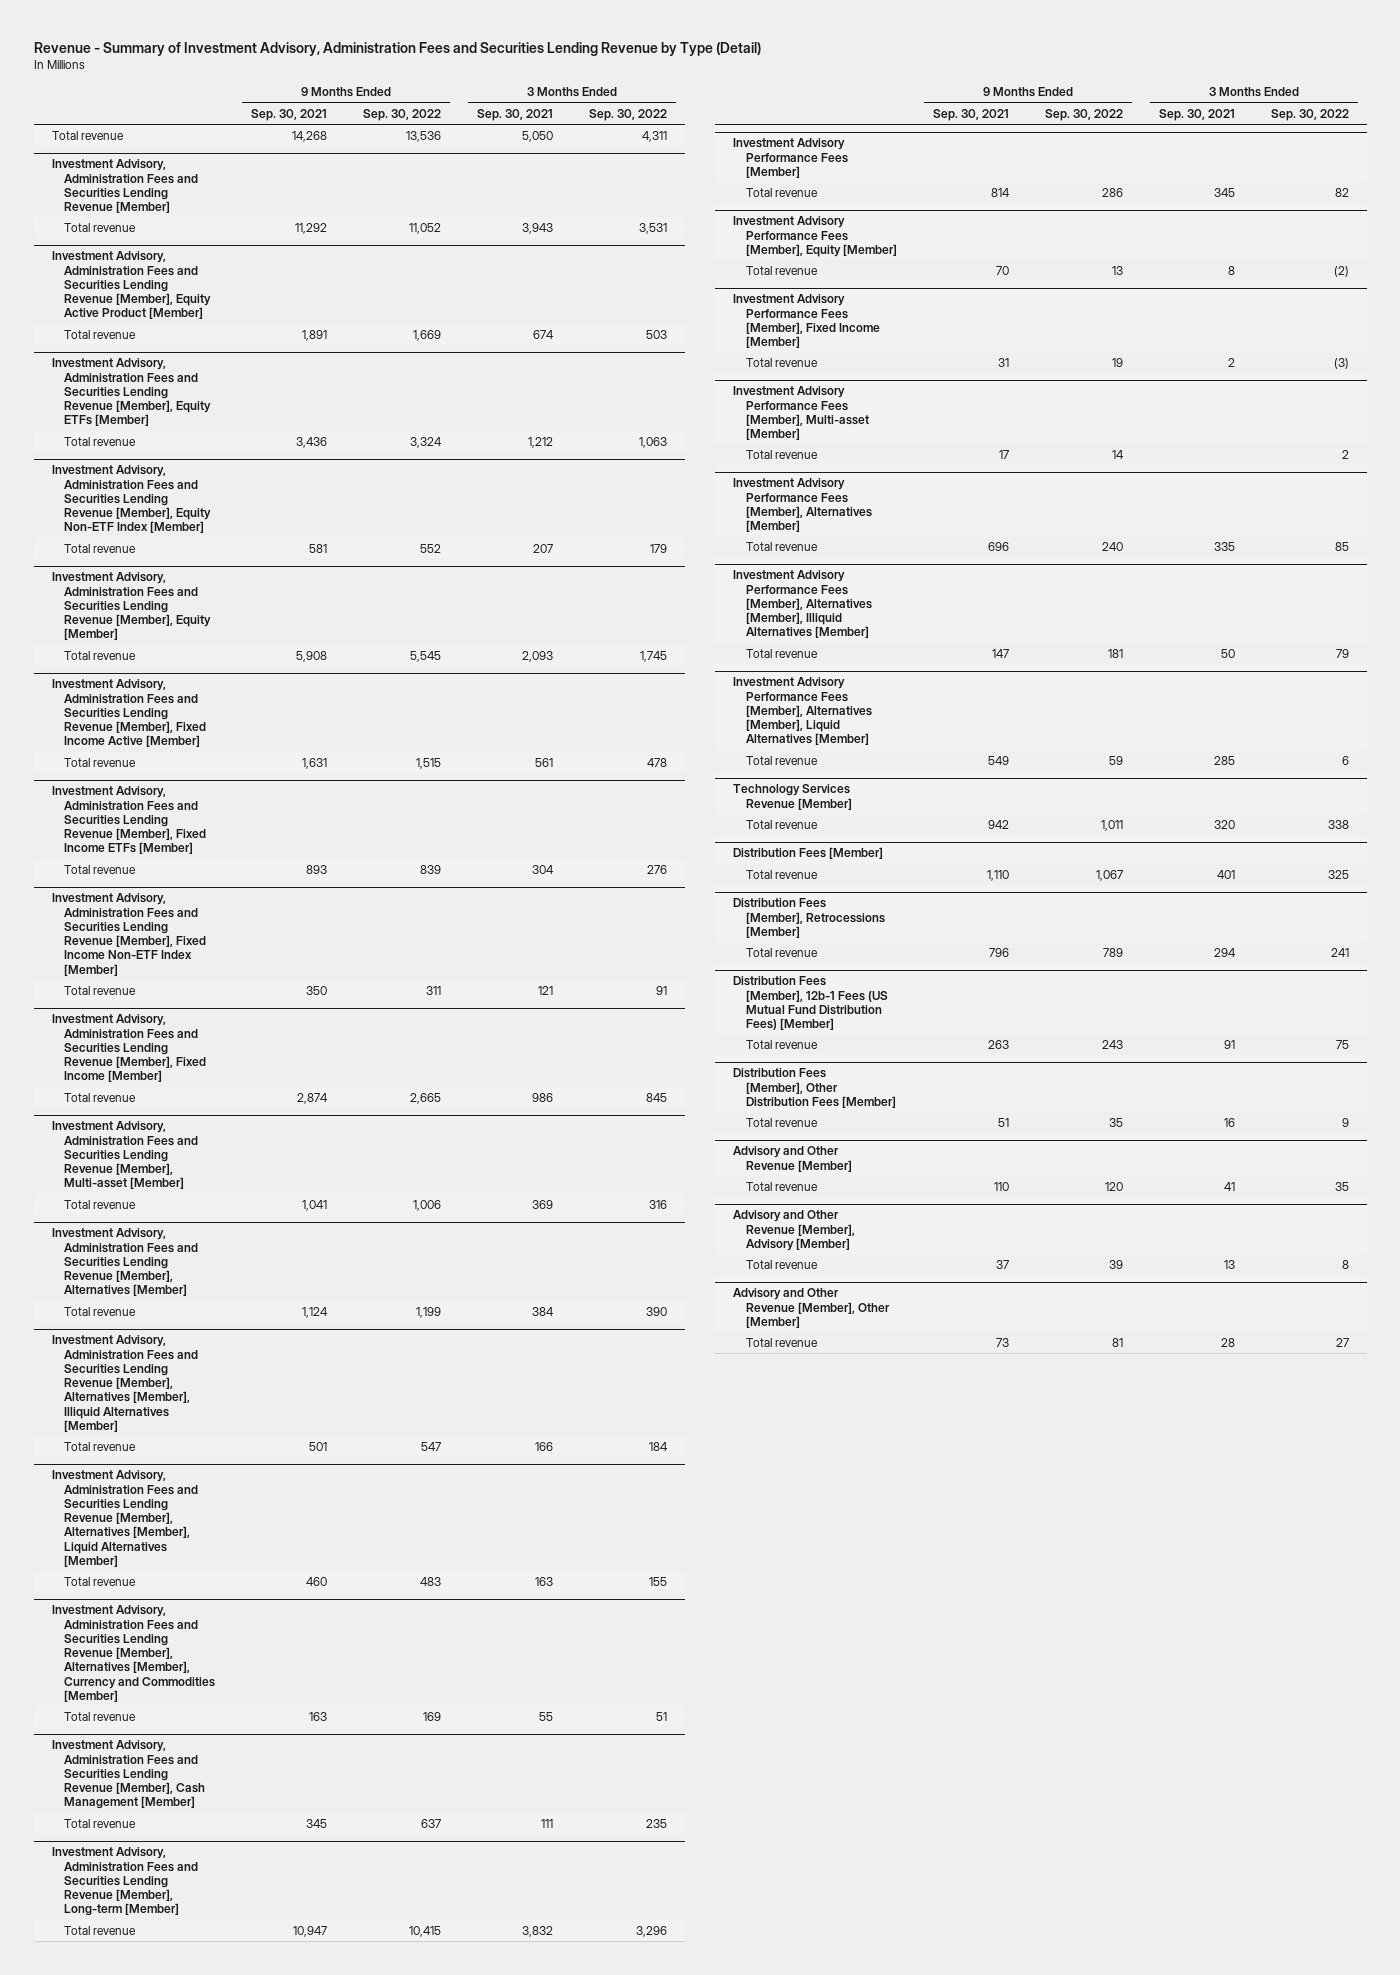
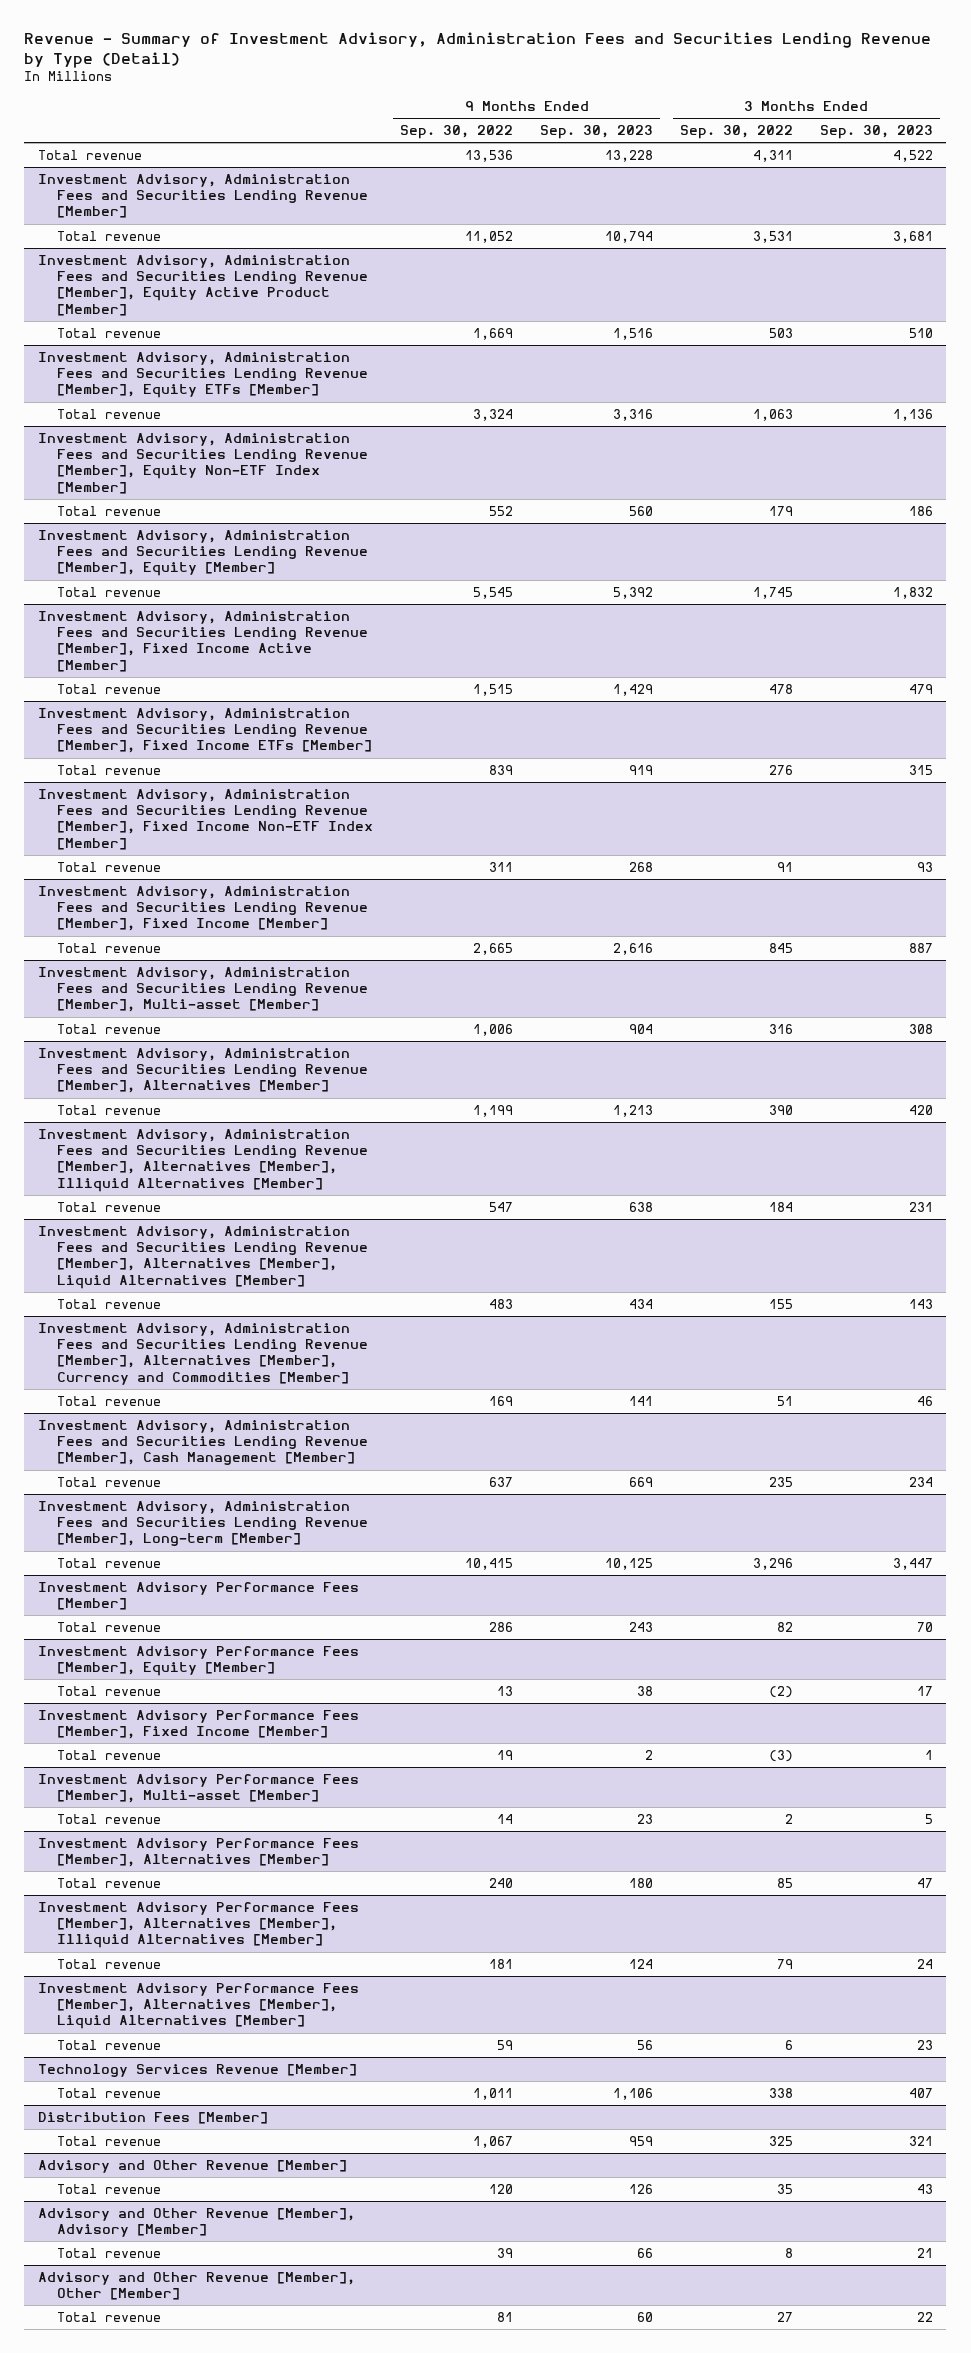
[250,108,327,121] Sep. 30, 2021 -> none
[476,108,553,121] Sep. 30, 2021 -> none
none -> [540,125,654,140] Sep. 30, 2023
none -> [819,125,933,140] Sep. 30, 2023
[733,898,885,938] Distribution Fees [Member], Retrocessions [Member] -> none
[745,948,818,958] Total revenue -> none
[733,976,888,1031] Distribution Fees [Member], 12b-1 Fees (US Mutual Fund Distribution Fees) [Member] -> none
[745,1040,818,1050] Total revenue -> none
[733,1068,896,1108] Distribution Fees [Member], Other Distribution Fees [Member] -> none
[745,1118,818,1128] Total revenue -> none

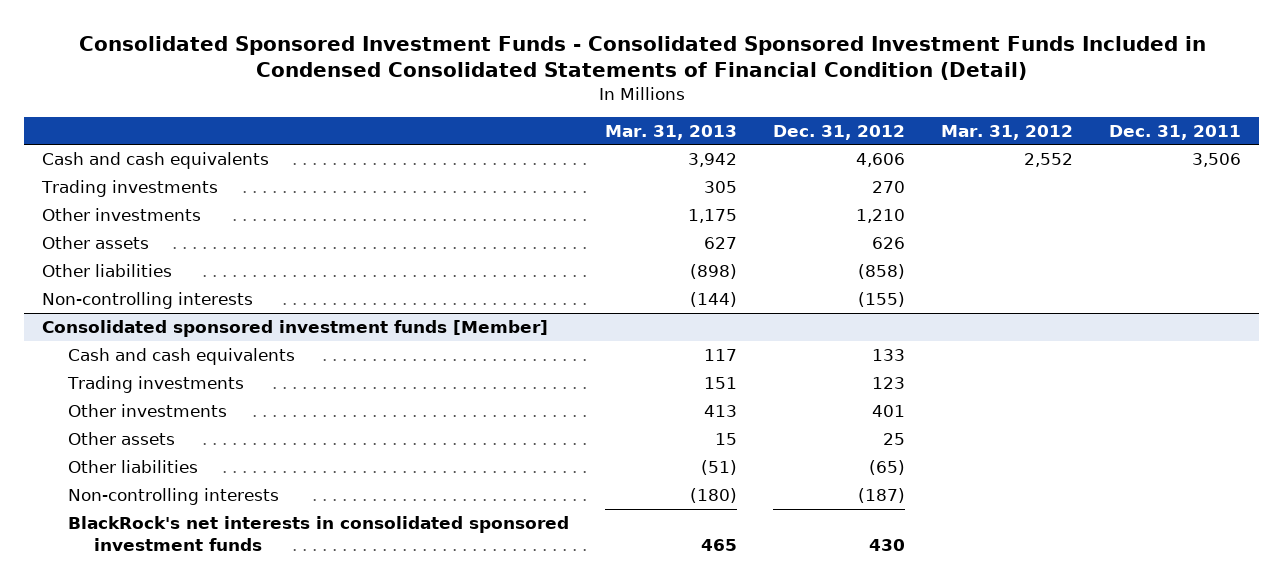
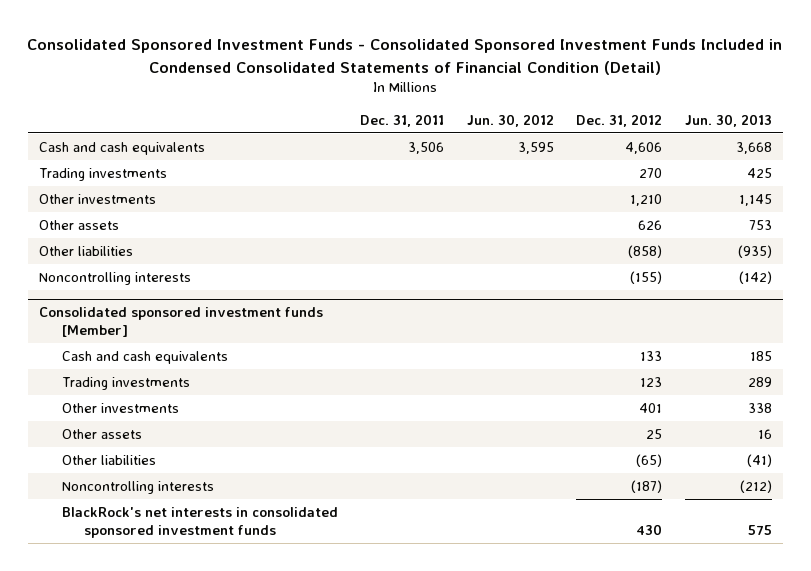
[605,124,738,140] Mar. 31, 2013 -> none
[941,124,1074,140] Mar. 31, 2012 -> none
none -> [466,113,554,127] Jun. 30, 2012
none -> [685,113,773,127] Jun. 30, 2013
[42,291,254,309] Non-controlling interests -> [38,271,191,285] Noncontrolling interests
[68,487,280,505] Non-controlling interests -> [61,480,214,494] Noncontrolling interests

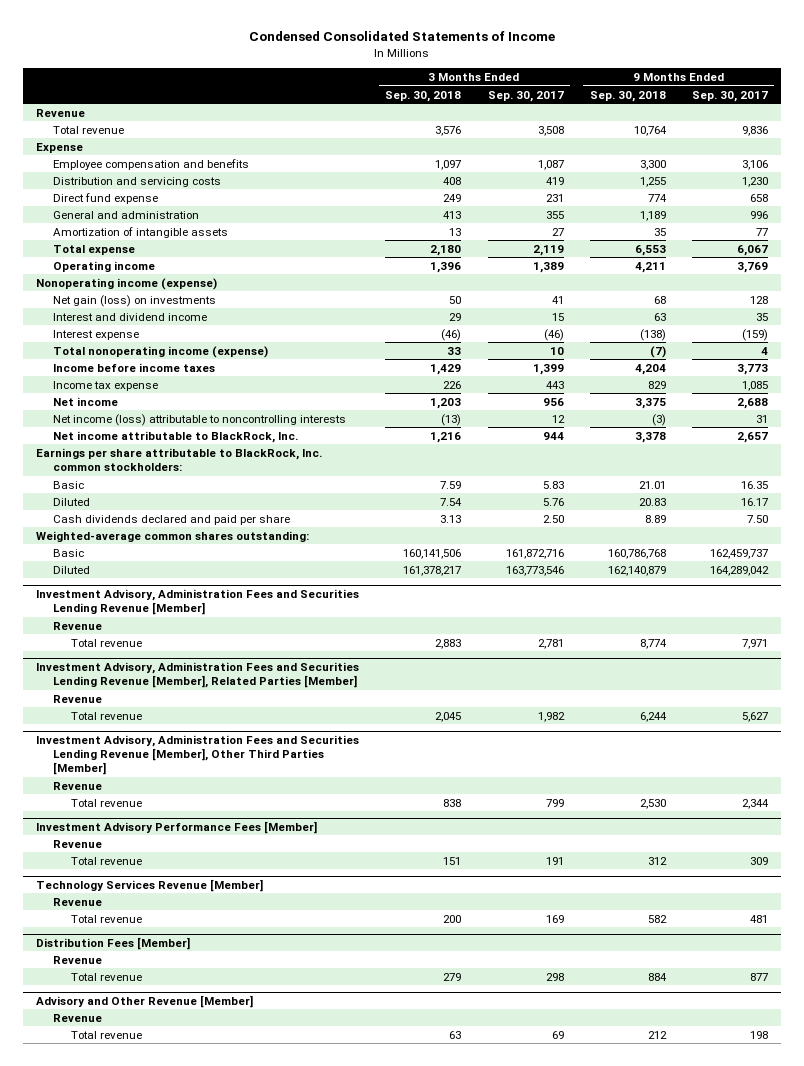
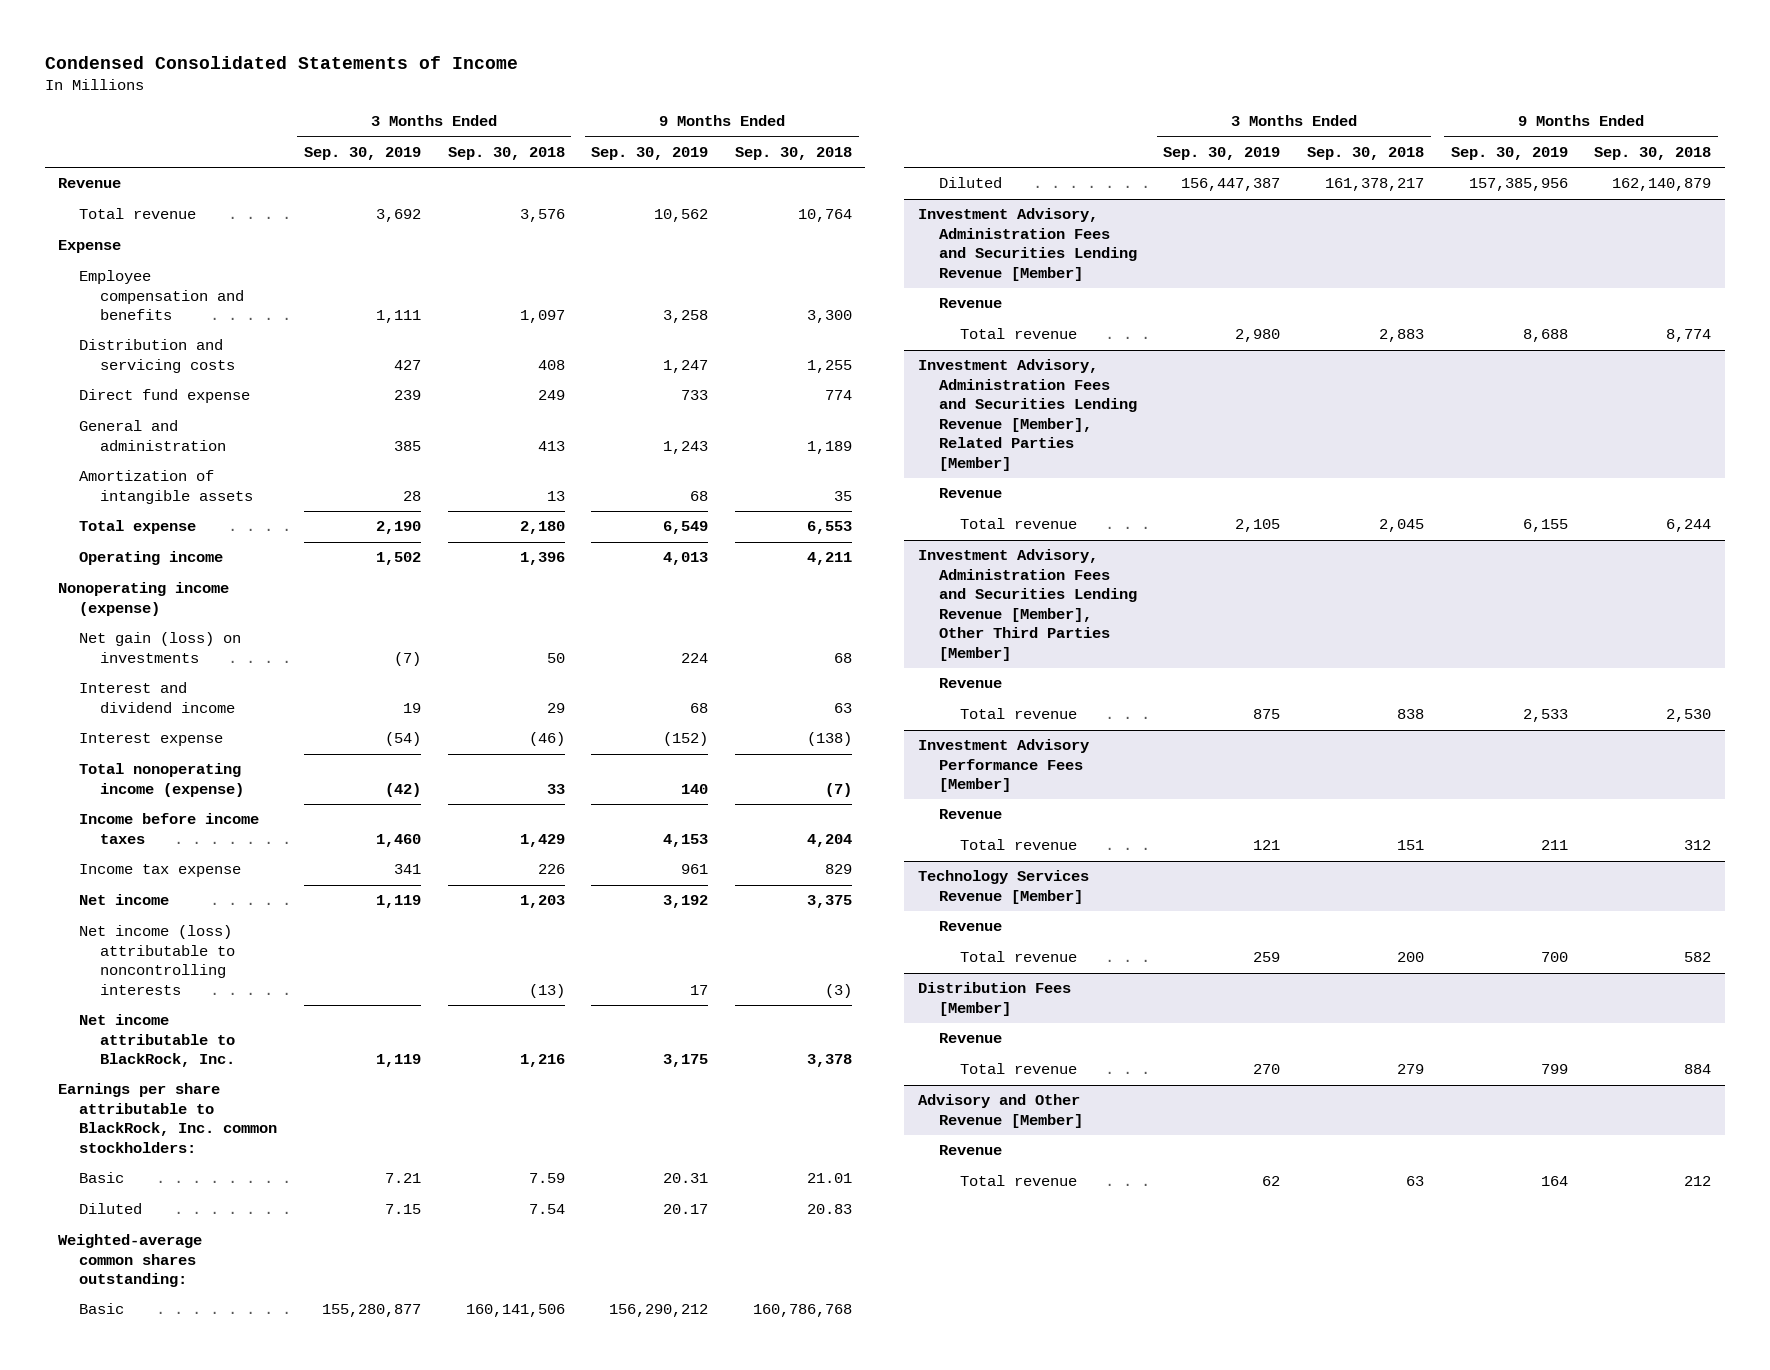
[487,90,564,102] Sep. 30, 2017 -> none
[691,90,768,102] Sep. 30, 2017 -> none
none -> [304,147,422,161] Sep. 30, 2019
none -> [591,147,709,161] Sep. 30, 2019
[53,514,291,525] Cash dividends declared and paid per share -> none

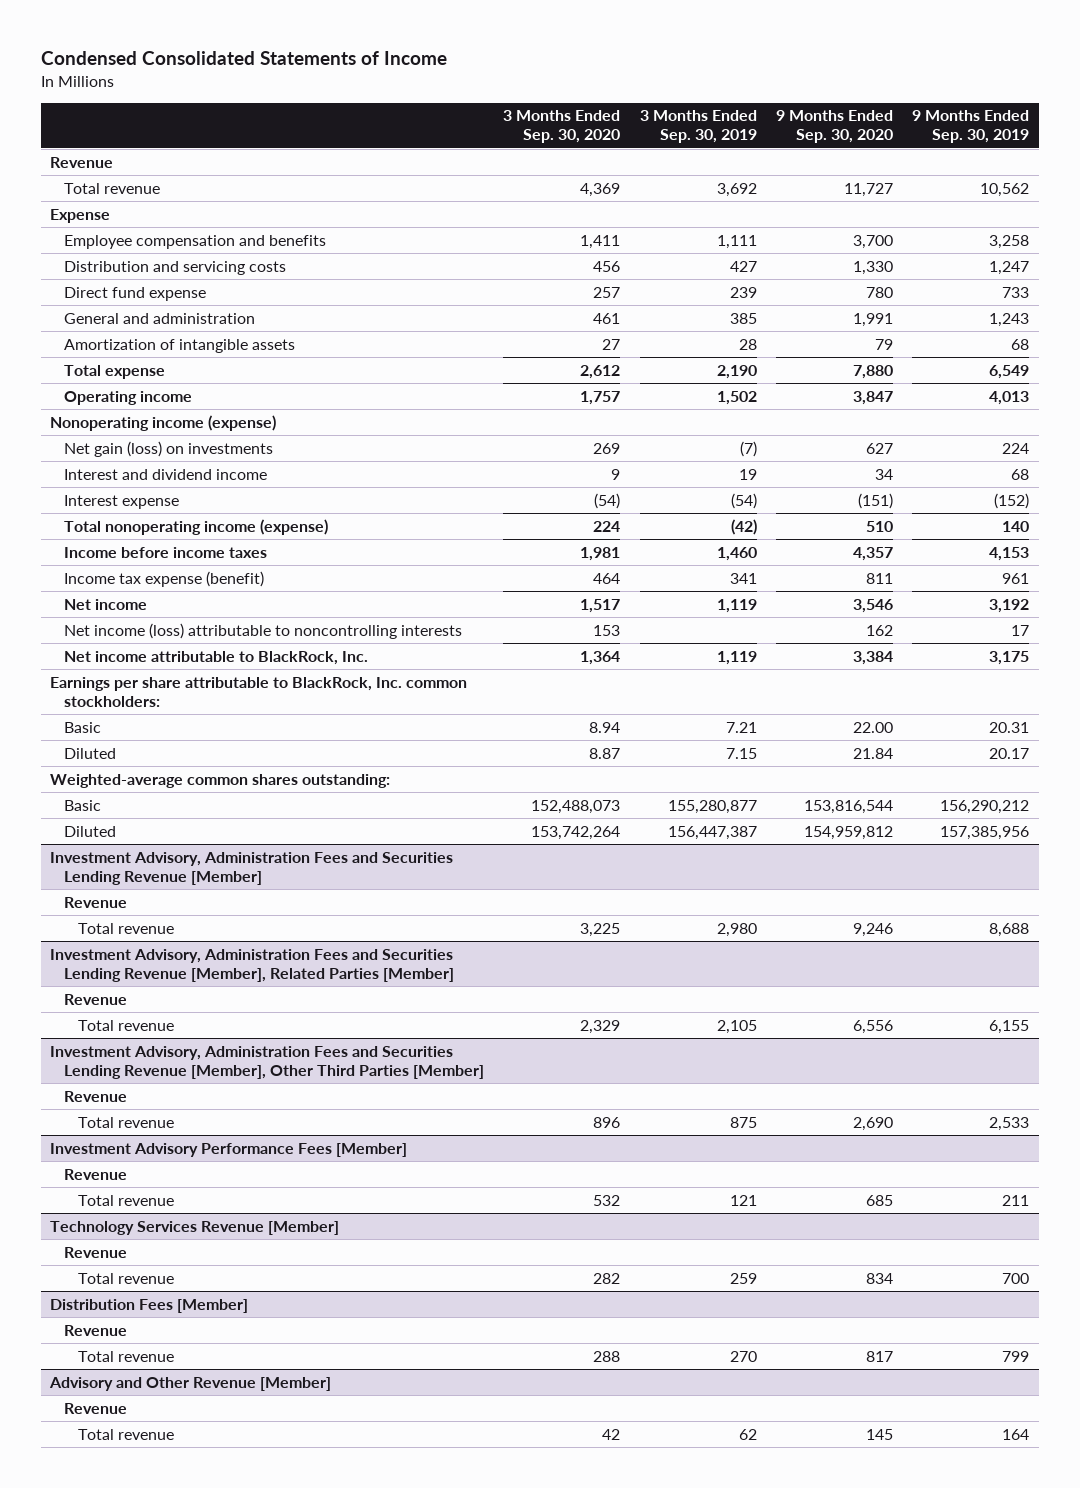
[447,147,565,161] Sep. 30, 2018 -> none
[735,147,853,161] Sep. 30, 2018 -> none
none -> [503,110,621,144] 3 Months Ended Sep. 30, 2020
none -> [776,110,894,144] 9 Months Ended Sep. 30, 2020
[79,864,242,878] Income tax expense -> [64,570,265,587] Income tax expense (benefit)

